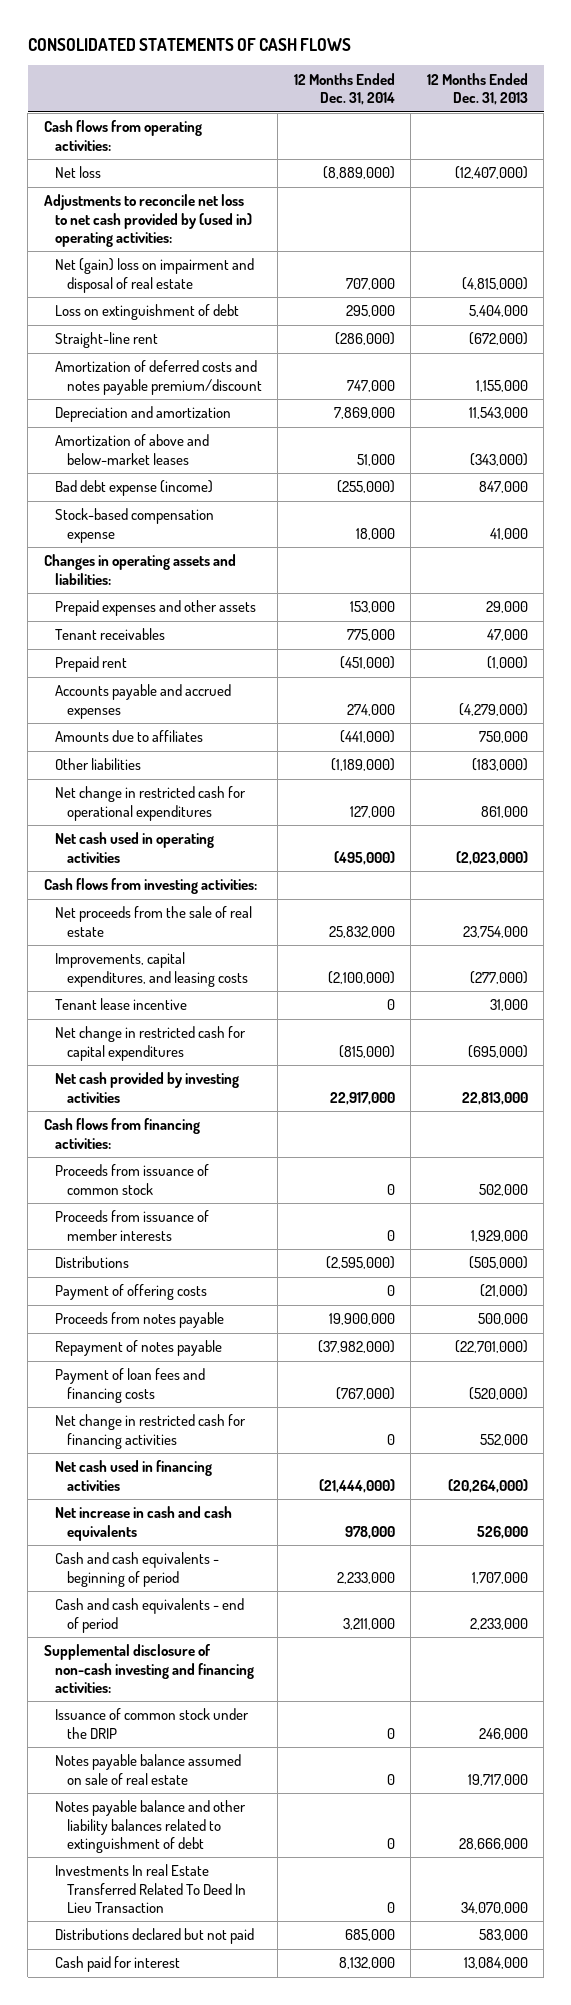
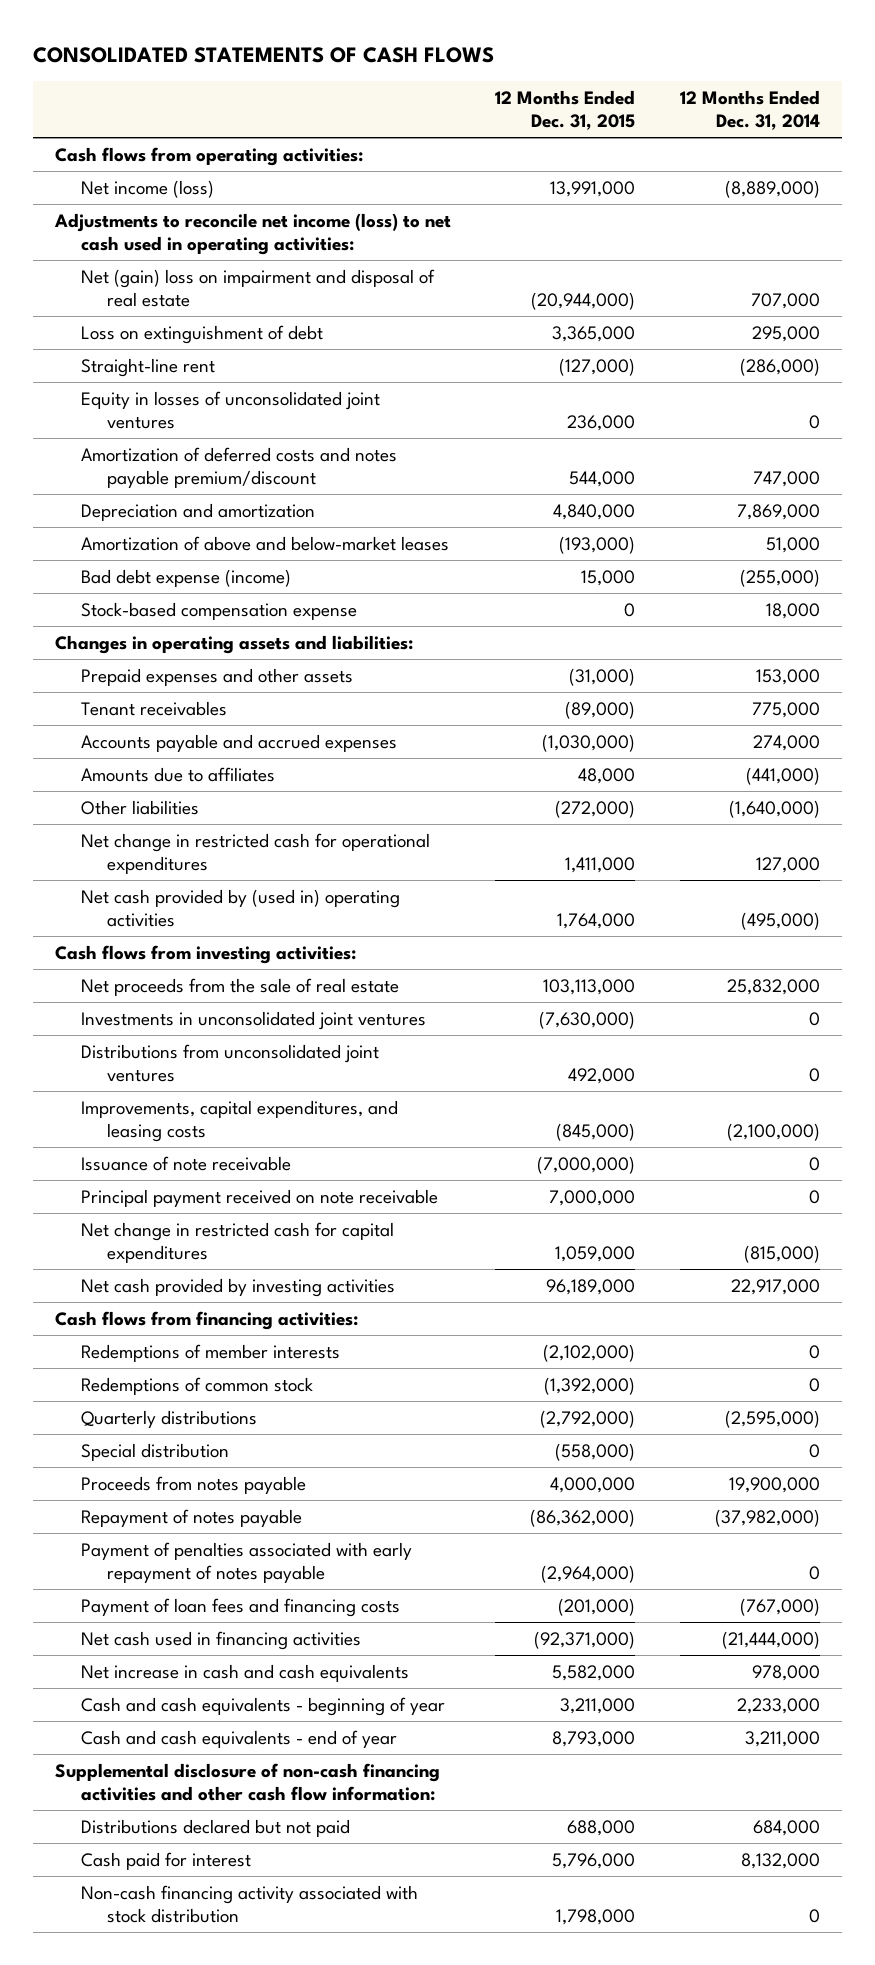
[426,72,528,106] 12 Months Ended Dec. 31, 2013 -> none
none -> [495,89,636,131] 12 Months Ended Dec. 31, 2015
[55,166,102,179] Net loss -> [80,179,214,198] Net income (loss)
[43,194,253,247] Adjustments to reconcile net loss to net cash provided by (used in) operating activities: -> [53,212,451,256] Adjustments to reconcile net income (loss) to net cash used in operating activities:
none -> [80,390,380,430] Equity in losses of unconsolidated joint ventures
[55,656,128,673] Prepaid rent -> none
[330,758,395,772] (1,189,000) -> [729,799,821,818] (1,640,000)
[55,832,215,863] Net cash used in operating activities -> [80,888,400,928] Net cash provided by (used in) operating activities
none -> [80,1010,426,1030] Investments in unconsolidated joint ventures
none -> [80,1043,379,1083] Distributions from unconsolidated joint ventures
[55,998,188,1011] Tenant lease incentive -> none
none -> [80,1155,291,1171] Issuance of note receivable
none -> [80,1188,438,1207] Principal payment received on note receivable
[55,1164,210,1195] Proceeds from issuance of common stock -> none
[55,1210,210,1241] Proceeds from issuance of member interests -> none
[55,1284,208,1301] Payment of offering costs -> none
none -> [80,1343,340,1362] Redemptions of member interests
none -> [80,1376,313,1395] Redemptions of common stock
none -> [80,1409,257,1428] Quarterly distributions
[55,1256,130,1269] Distributions -> [80,1442,229,1461] Special distribution
[325,1256,395,1270] (2,595,000) -> [809,1443,821,1458] 0
none -> [80,1541,412,1584] Payment of penalties associated with early repayment of notes payable
[55,1414,247,1449] Net change in restricted cash for financing activities -> none
[55,1708,250,1739] Issuance of common stock under the DRIP -> none
[55,1754,242,1785] Notes payable balance assumed on sale of real estate -> none
[55,1800,247,1853] Notes payable balance and other liability balances related to extinguishment of debt -> none
[55,1864,246,1913] Investments In real Estate Transferred Related To Deed In Lieu Transaction -> none
[55,1552,220,1587] Cash and cash equivalents - beginning of period -> [80,1696,445,1716] Cash and cash equivalents - beginning of year
[55,1598,245,1633] Cash and cash equivalents - end of period -> [80,1729,397,1748] Cash and cash equivalents - end of year
[43,1644,255,1693] Supplemental disclosure of non-cash investing and financing activities: -> [54,1762,440,1802] Supplemental disclosure of non-cash financing activities and other cash flow information:
[344,1929,395,1942] 685,000 -> [753,1819,821,1836] 684,000
none -> [80,1884,418,1924] Non-cash financing activity associated with stock distribution

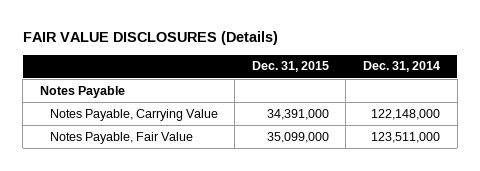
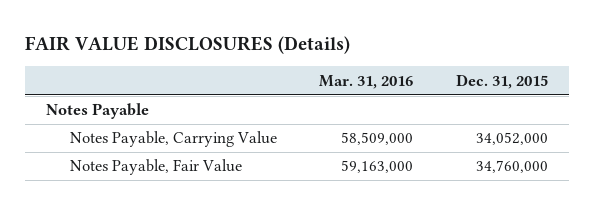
[362,61,440,73] Dec. 31, 2014 -> none
none -> [319,74,414,89] Mar. 31, 2016
[266,108,329,120] 34,391,000 -> [475,132,548,146] 34,052,000
[266,131,329,143] 35,099,000 -> [475,160,548,174] 34,760,000

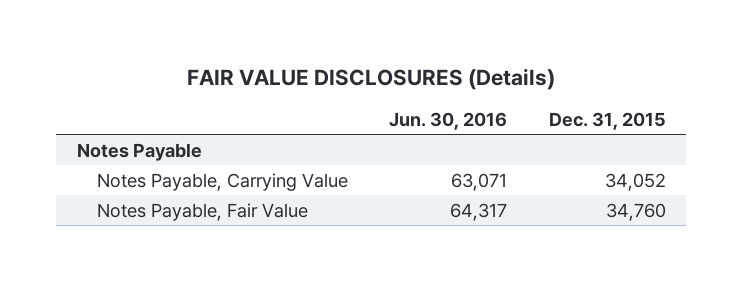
[319,74,414,89] Mar. 31, 2016 -> none
none -> [389,111,508,130] Jun. 30, 2016
[475,132,548,146] 34,052,000 -> [604,172,666,191] 34,052
[475,160,548,174] 34,760,000 -> [605,202,666,221] 34,760

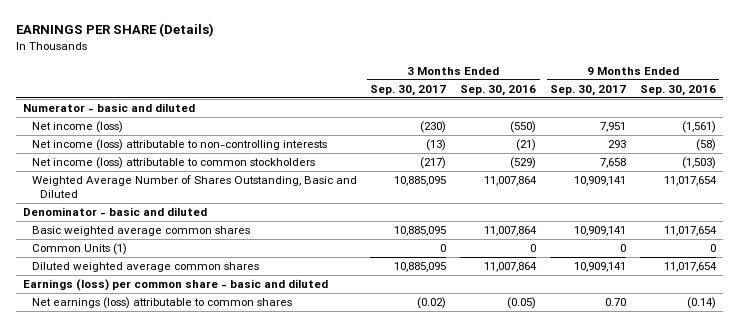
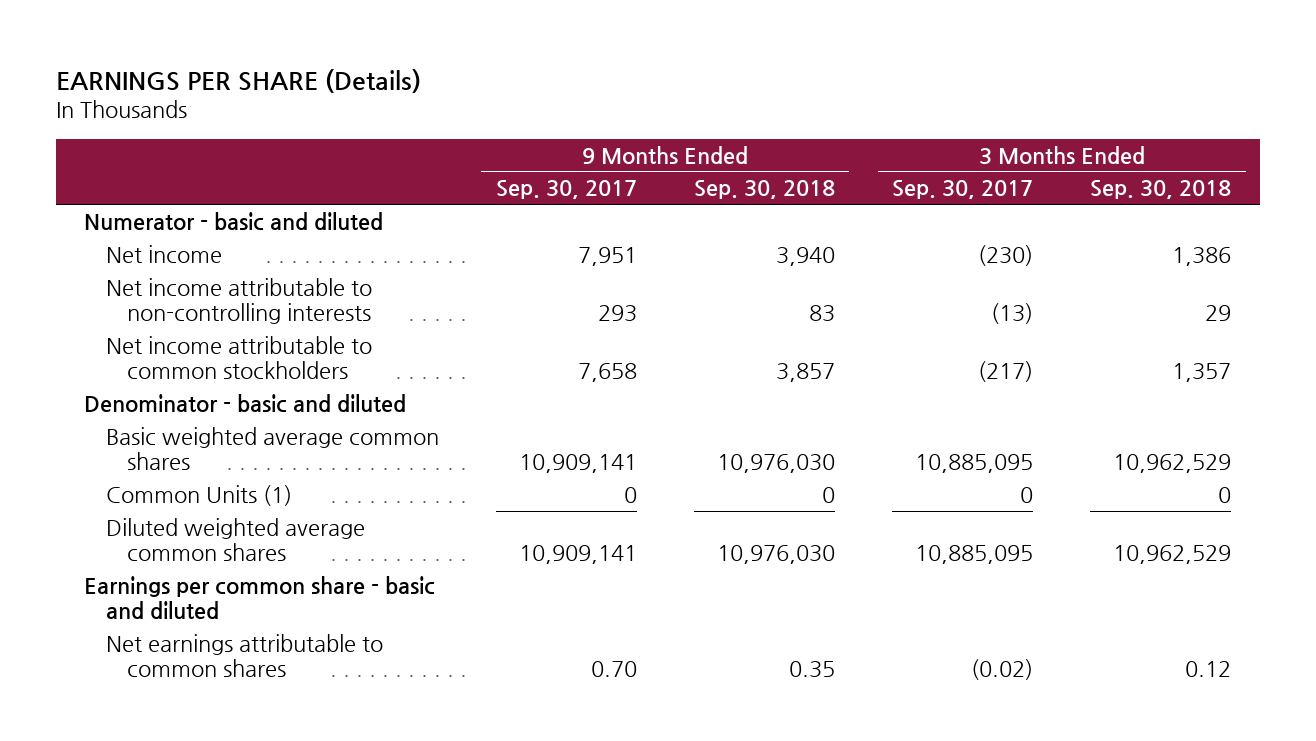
[460,84,537,96] Sep. 30, 2016 -> none
[639,84,716,96] Sep. 30, 2016 -> none
none -> [693,180,835,200] Sep. 30, 2018
none -> [1090,180,1232,200] Sep. 30, 2018
[31,175,357,198] Weighted Average Number of Shares Outstanding, Basic and Diluted -> none
[31,121,123,134] Net income (loss) -> [105,244,222,263] Net income
[31,139,327,152] Net income (loss) attributable to non-controlling interests -> [105,277,372,325] Net income attributable to non-controlling interests
[31,157,315,170] Net income (loss) attributable to common stockholders -> [105,335,372,380] Net income attributable to common stockholders
[23,279,329,292] Earnings (loss) per common share - basic and diluted -> [84,575,436,620] Earnings per common share - basic and diluted
[31,297,292,310] Net earnings (loss) attributable to common shares -> [105,633,383,678] Net earnings attributable to common shares

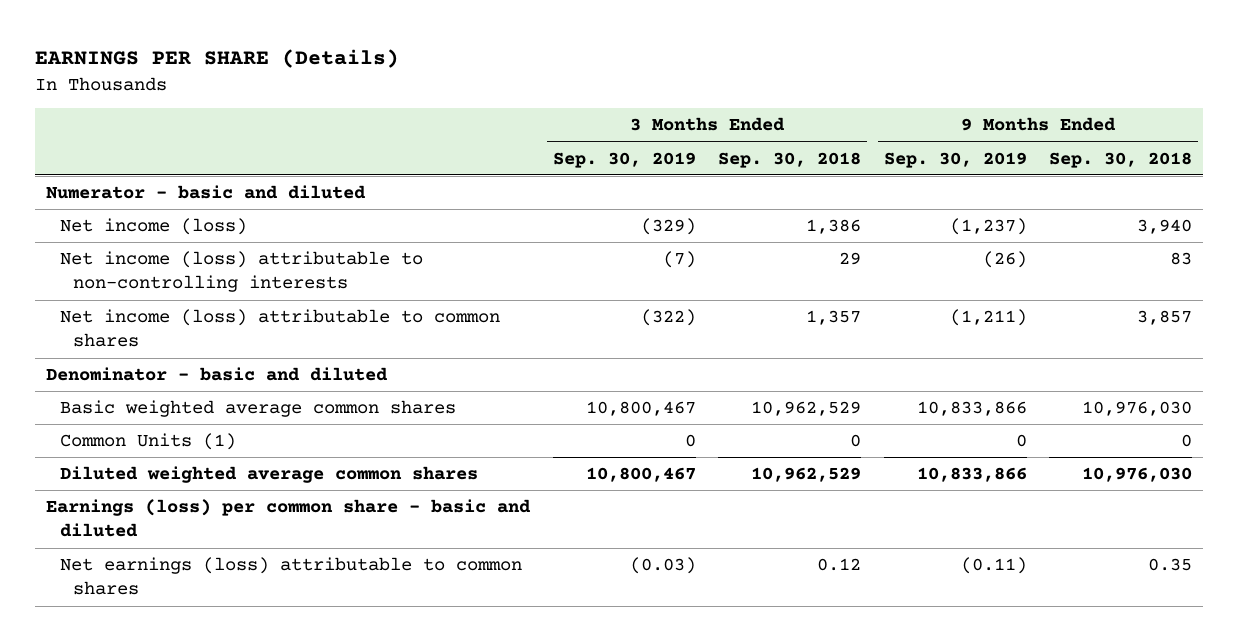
[495,180,637,200] Sep. 30, 2017 -> none
[892,180,1034,200] Sep. 30, 2017 -> none
none -> [552,151,696,168] Sep. 30, 2019
none -> [883,151,1027,168] Sep. 30, 2019
[105,244,222,263] Net income -> [59,218,247,236] Net income (loss)
[105,277,372,325] Net income attributable to non-controlling interests -> [59,251,423,293] Net income (loss) attributable to non-controlling interests
[105,335,372,380] Net income attributable to common stockholders -> [59,309,500,348] Net income (loss) attributable to common shares
[84,575,436,620] Earnings per common share - basic and diluted -> [46,499,532,538] Earnings (loss) per common share - basic and diluted
[105,633,383,678] Net earnings attributable to common shares -> [59,557,522,596] Net earnings (loss) attributable to common shares

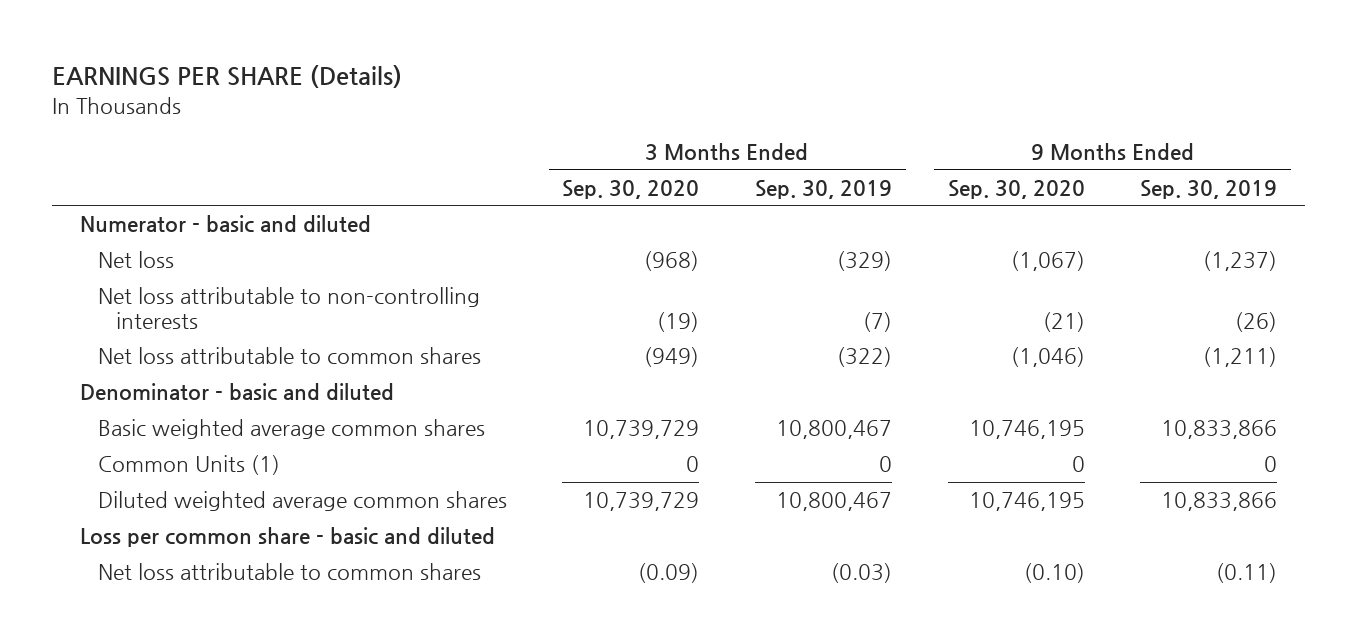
[718,151,862,168] Sep. 30, 2018 -> none
[1049,151,1193,168] Sep. 30, 2018 -> none
none -> [562,179,700,199] Sep. 30, 2020
none -> [947,179,1085,199] Sep. 30, 2020
[59,218,247,236] Net income (loss) -> [97,251,174,269] Net loss
[59,251,423,293] Net income (loss) attributable to non-controlling interests -> [97,287,480,329] Net loss attributable to non-controlling interests
[59,309,500,348] Net income (loss) attributable to common shares -> [97,347,481,365] Net loss attributable to common shares
[46,499,532,538] Earnings (loss) per common share - basic and diluted -> [79,527,495,548] Loss per common share - basic and diluted
[59,557,522,596] Net earnings (loss) attributable to common shares -> [97,563,481,581] Net loss attributable to common shares

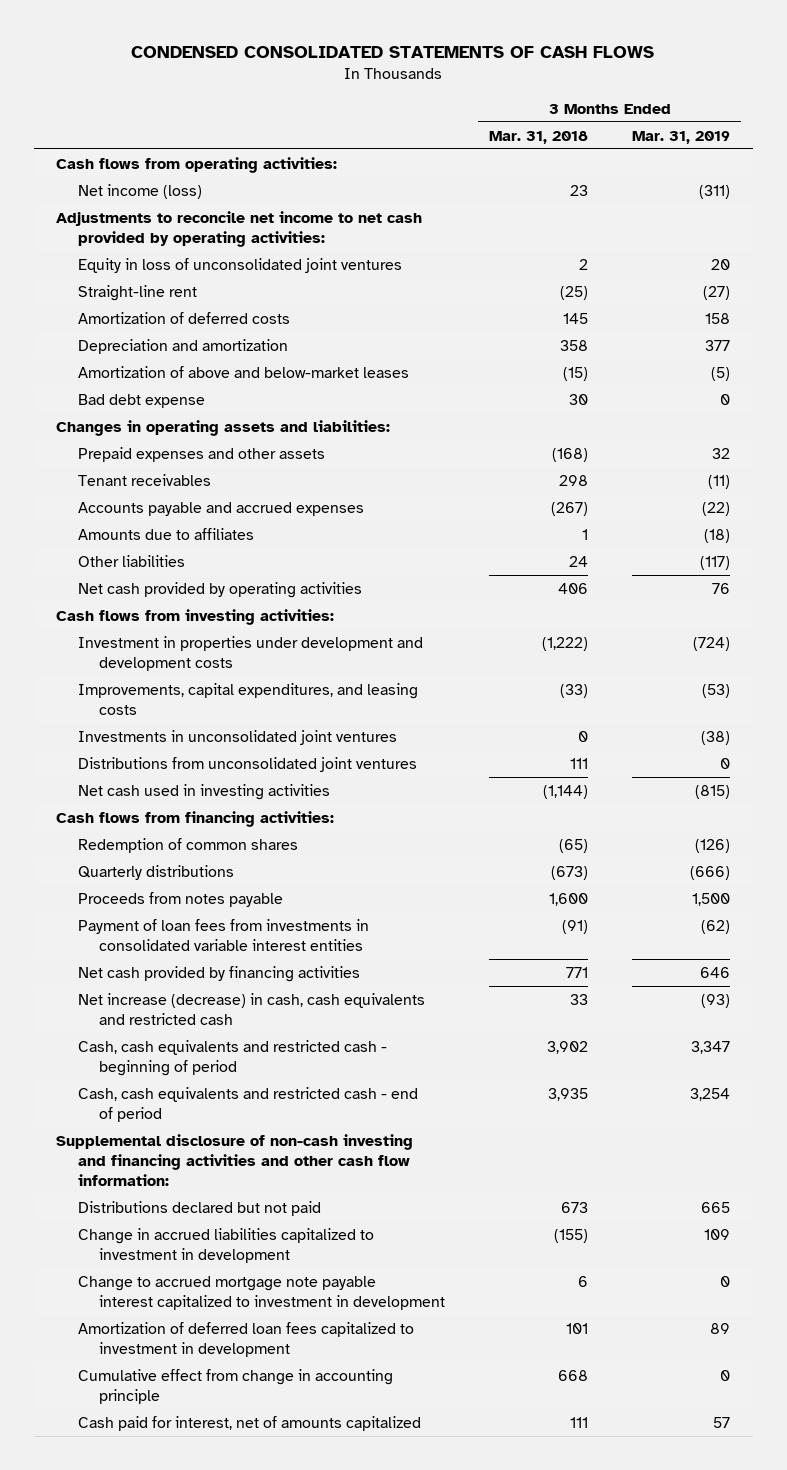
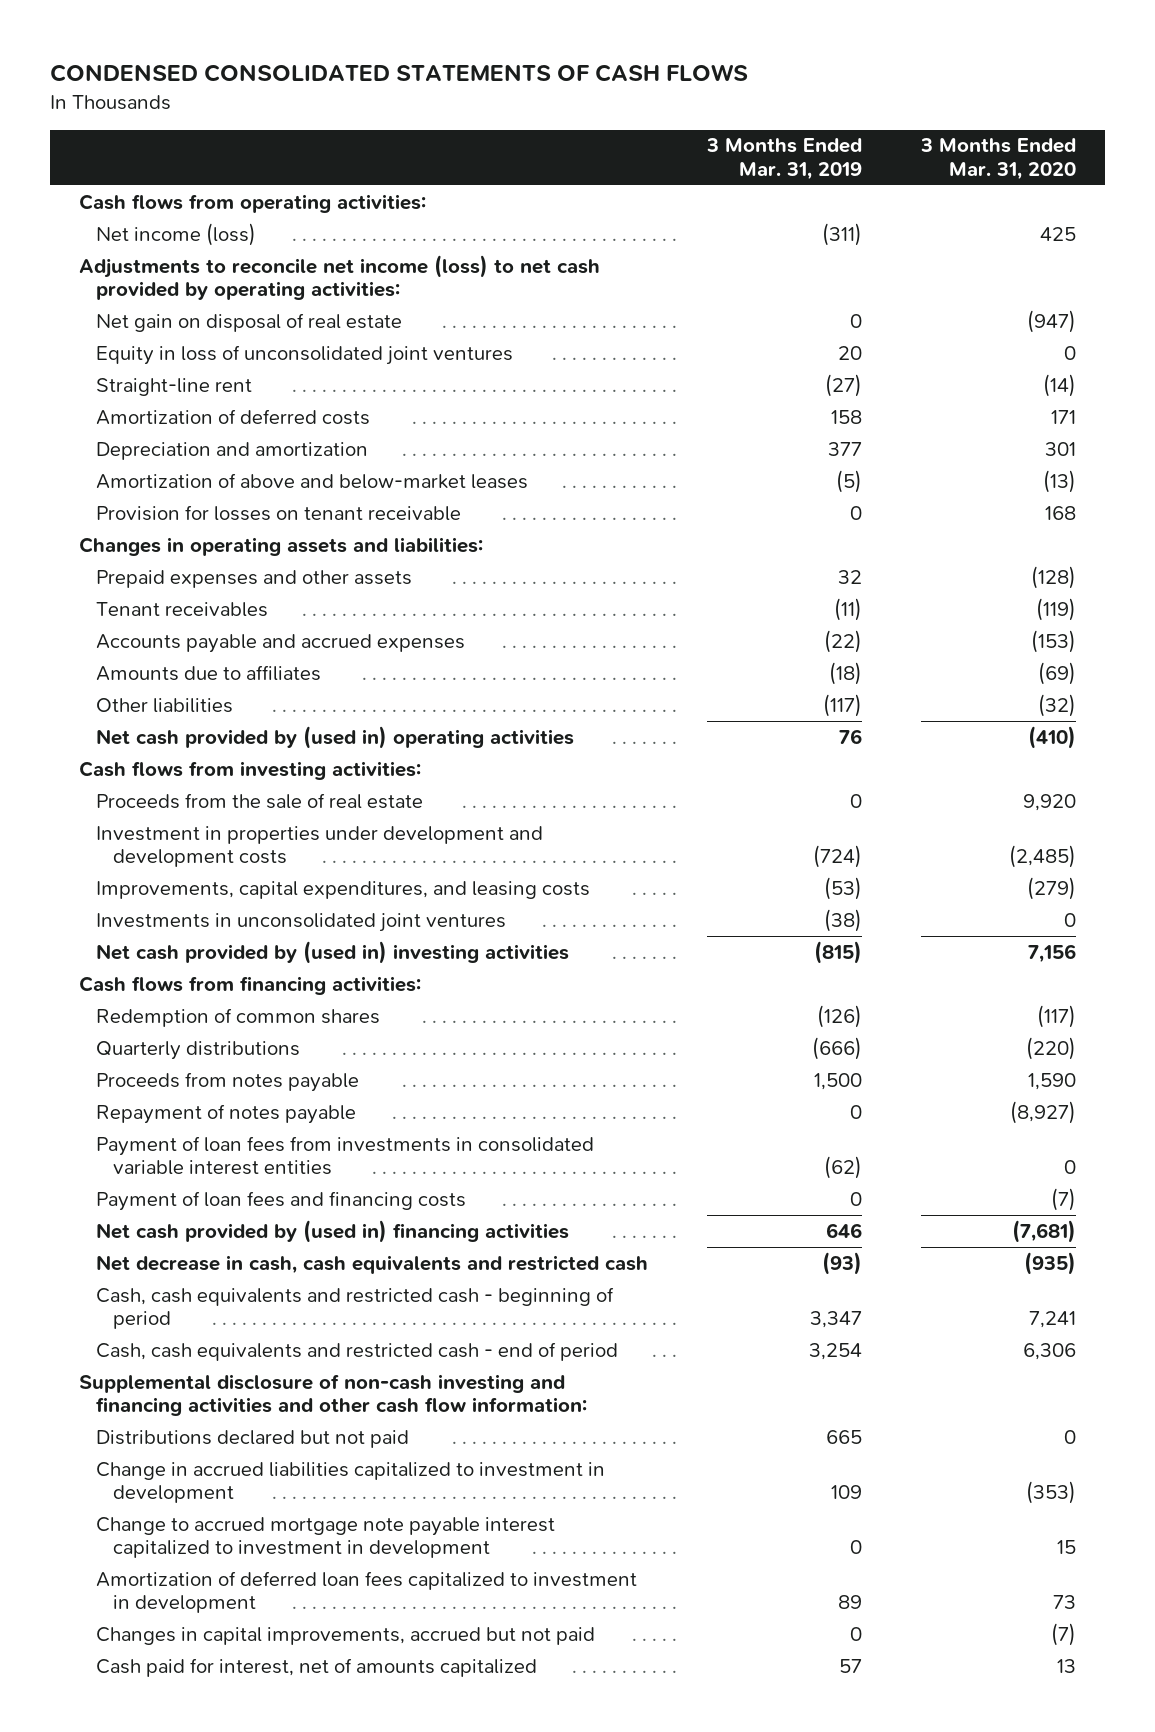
[489,130,589,144] Mar. 31, 2018 -> none
none -> [919,138,1076,181] 3 Months Ended Mar. 31, 2020
[56,210,423,247] Adjustments to reconcile net income to net cash provided by operating activities: -> [79,254,601,301] Adjustments to reconcile net income (loss) to net cash provided by operating activities:
none -> [95,312,402,332] Net gain on disposal of real estate
[77,393,205,408] Bad debt expense -> [95,504,461,521] Provision for losses on tenant receivable
[77,581,362,598] Net cash provided by operating activities -> [95,725,574,749] Net cash provided by (used in) operating activities
none -> [95,792,423,809] Proceeds from the sale of real estate
[77,756,417,772] Distributions from unconsolidated joint ventures -> none
[77,783,330,800] Net cash used in investing activities -> [95,940,569,964] Net cash provided by (used in) investing activities
none -> [95,1103,356,1124] Repayment of notes payable
none -> [95,1190,466,1211] Payment of loan fees and financing costs
[77,965,360,982] Net cash provided by financing activities -> [95,1219,569,1243] Net cash provided by (used in) financing activities
[77,992,425,1025] Net increase (decrease) in cash, cash equivalents and restricted cash -> [95,1254,648,1274] Net decrease in cash, cash equivalents and restricted cash
[77,1368,393,1404] Cumulative effect from change in accounting principle -> none
none -> [95,1626,595,1645] Changes in capital improvements, accrued but not paid

